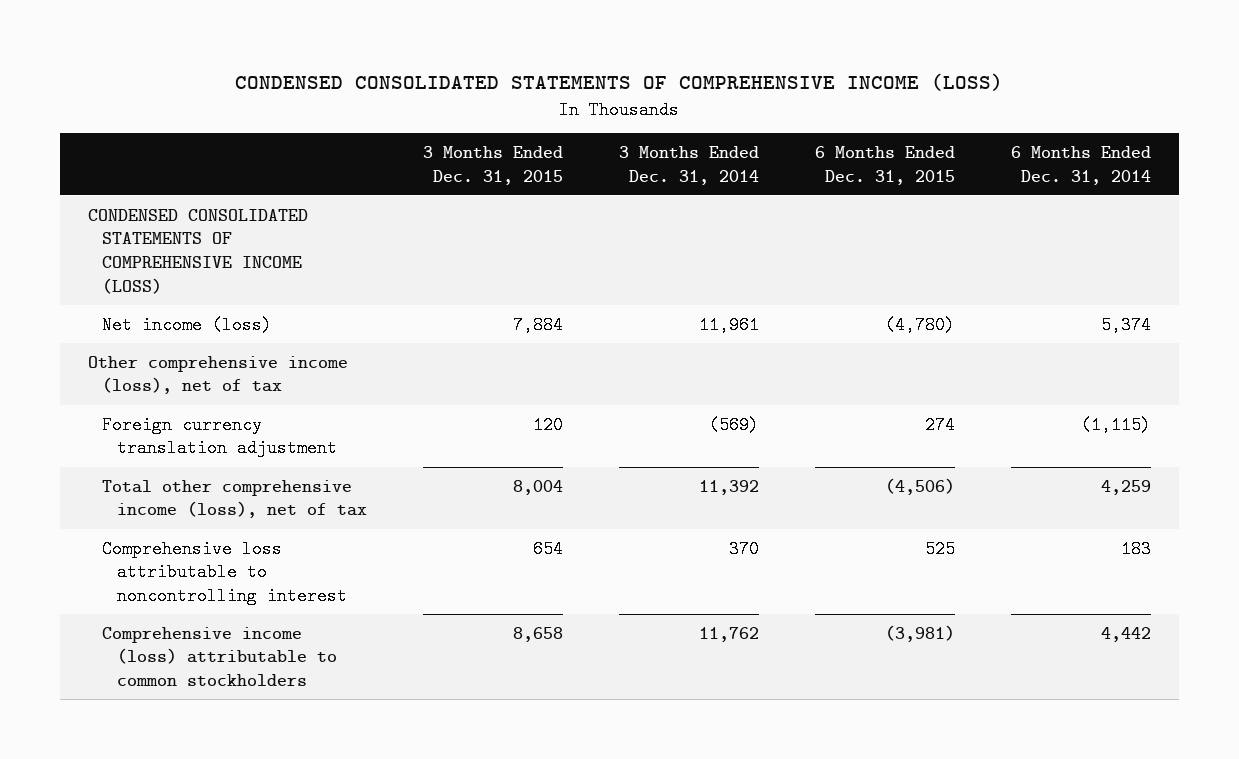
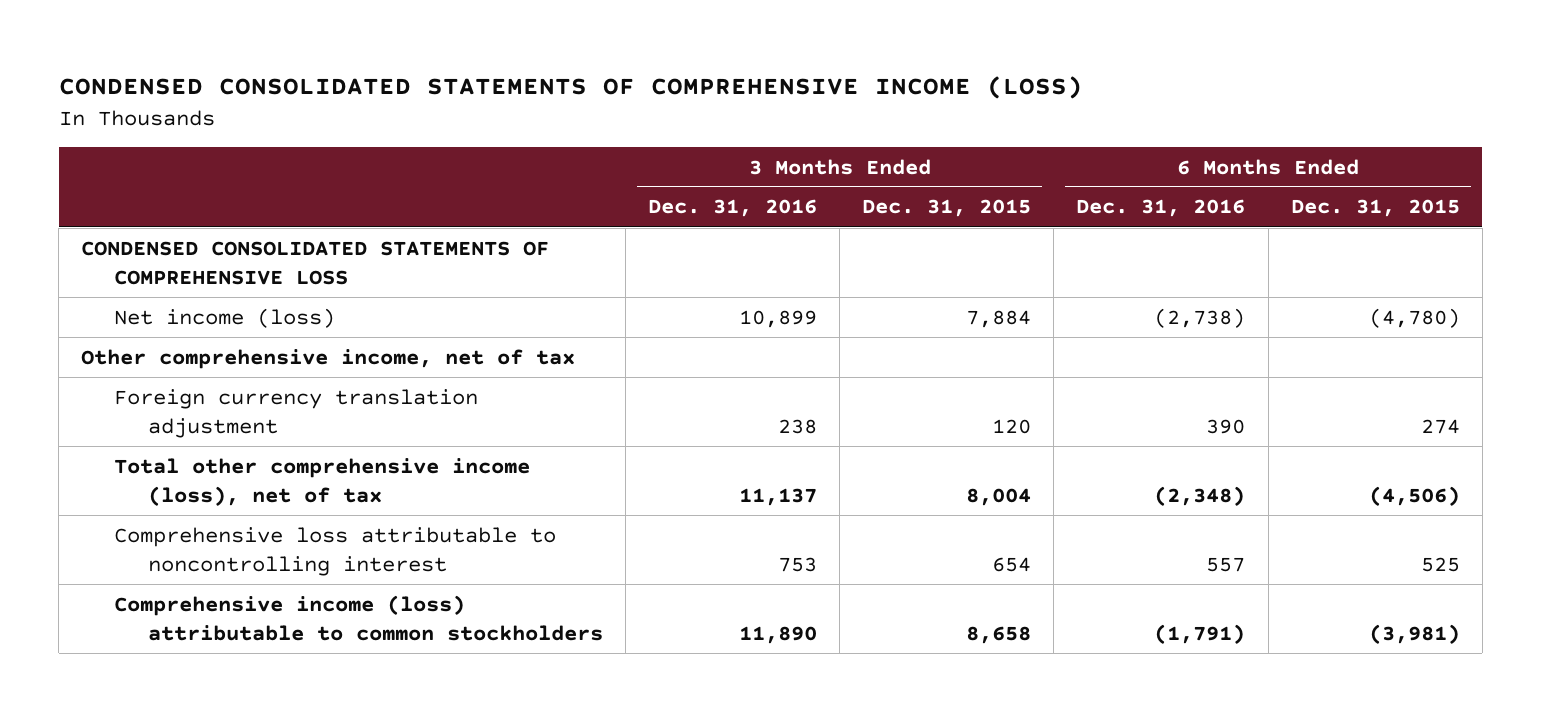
[618,145,759,185] 3 Months Ended Dec. 31, 2014 -> none
[1010,145,1151,185] 6 Months Ended Dec. 31, 2014 -> none
none -> [647,199,817,218] Dec. 31, 2016
none -> [1076,199,1246,218] Dec. 31, 2016
[87,208,308,294] CONDENSED CONSOLIDATED STATEMENTS OF COMPREHENSIVE INCOME (LOSS) -> [81,240,550,285] CONDENSED CONSOLIDATED STATEMENTS OF COMPREHENSIVE LOSS
[87,355,348,395] Other comprehensive income (loss), net of tax -> [81,348,576,369] Other comprehensive income, net of tax

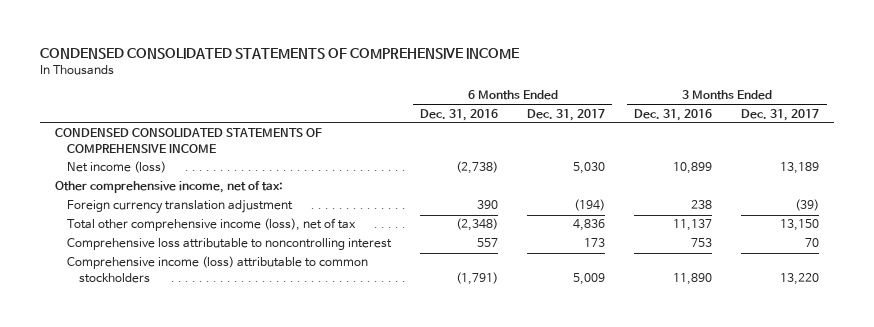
[58,75,1083,99] CONDENSED CONSOLIDATED STATEMENTS OF COMPREHENSIVE INCOME (LOSS) -> [40,48,520,60] CONDENSED CONSOLIDATED STATEMENTS OF COMPREHENSIVE INCOME
[862,199,1032,218] Dec. 31, 2015 -> none
[1290,199,1460,218] Dec. 31, 2015 -> none
none -> [527,108,606,121] Dec. 31, 2017
none -> [741,108,820,121] Dec. 31, 2017
[81,240,550,285] CONDENSED CONSOLIDATED STATEMENTS OF COMPREHENSIVE LOSS -> [54,128,322,153] CONDENSED CONSOLIDATED STATEMENTS OF COMPREHENSIVE INCOME
[81,348,576,369] Other comprehensive income, net of tax -> [54,181,283,194] Other comprehensive income, net of tax:

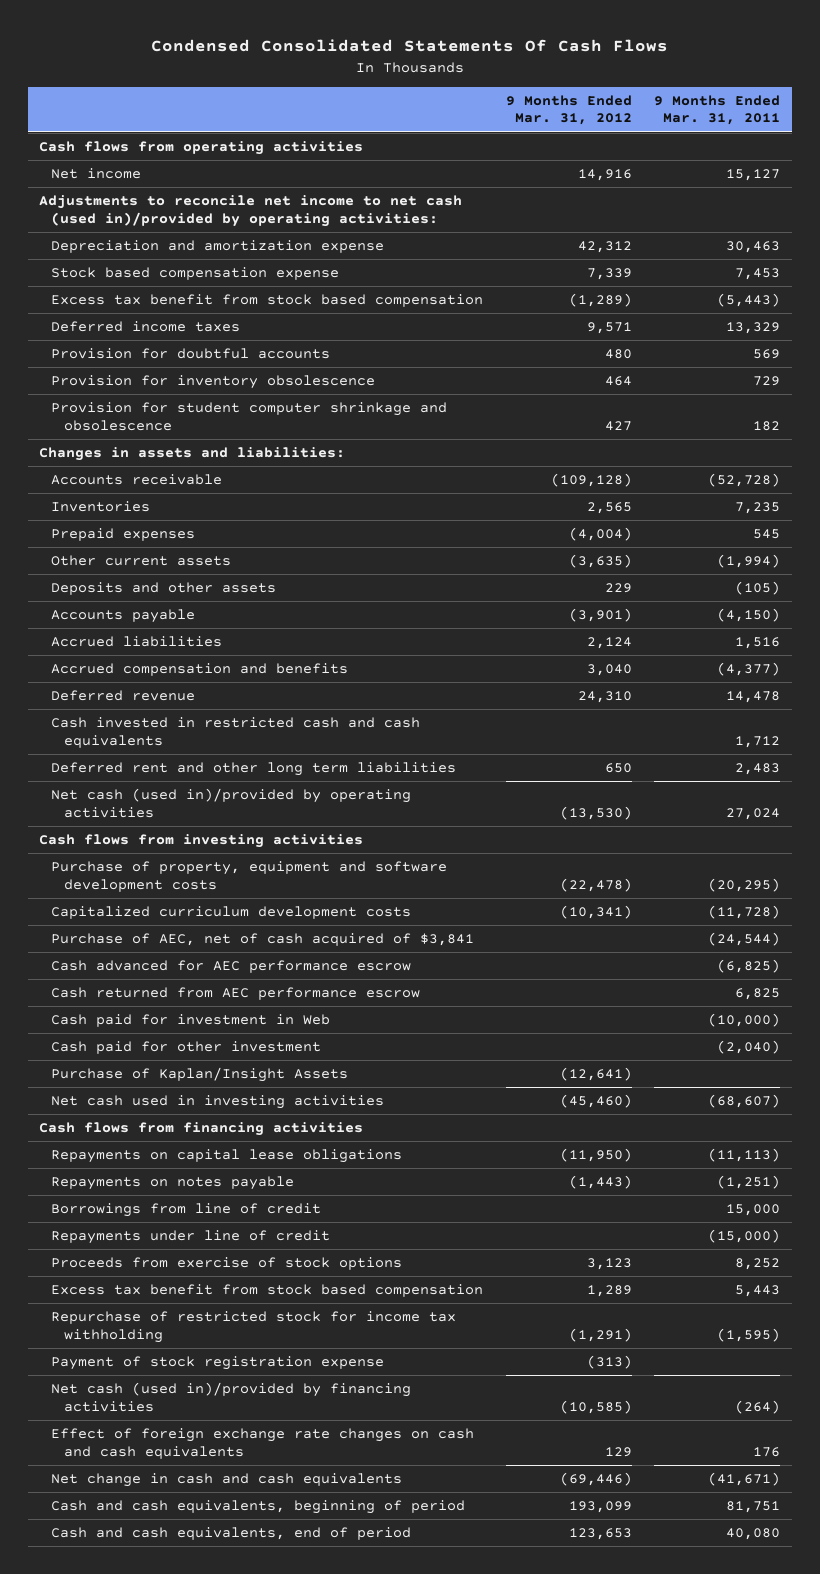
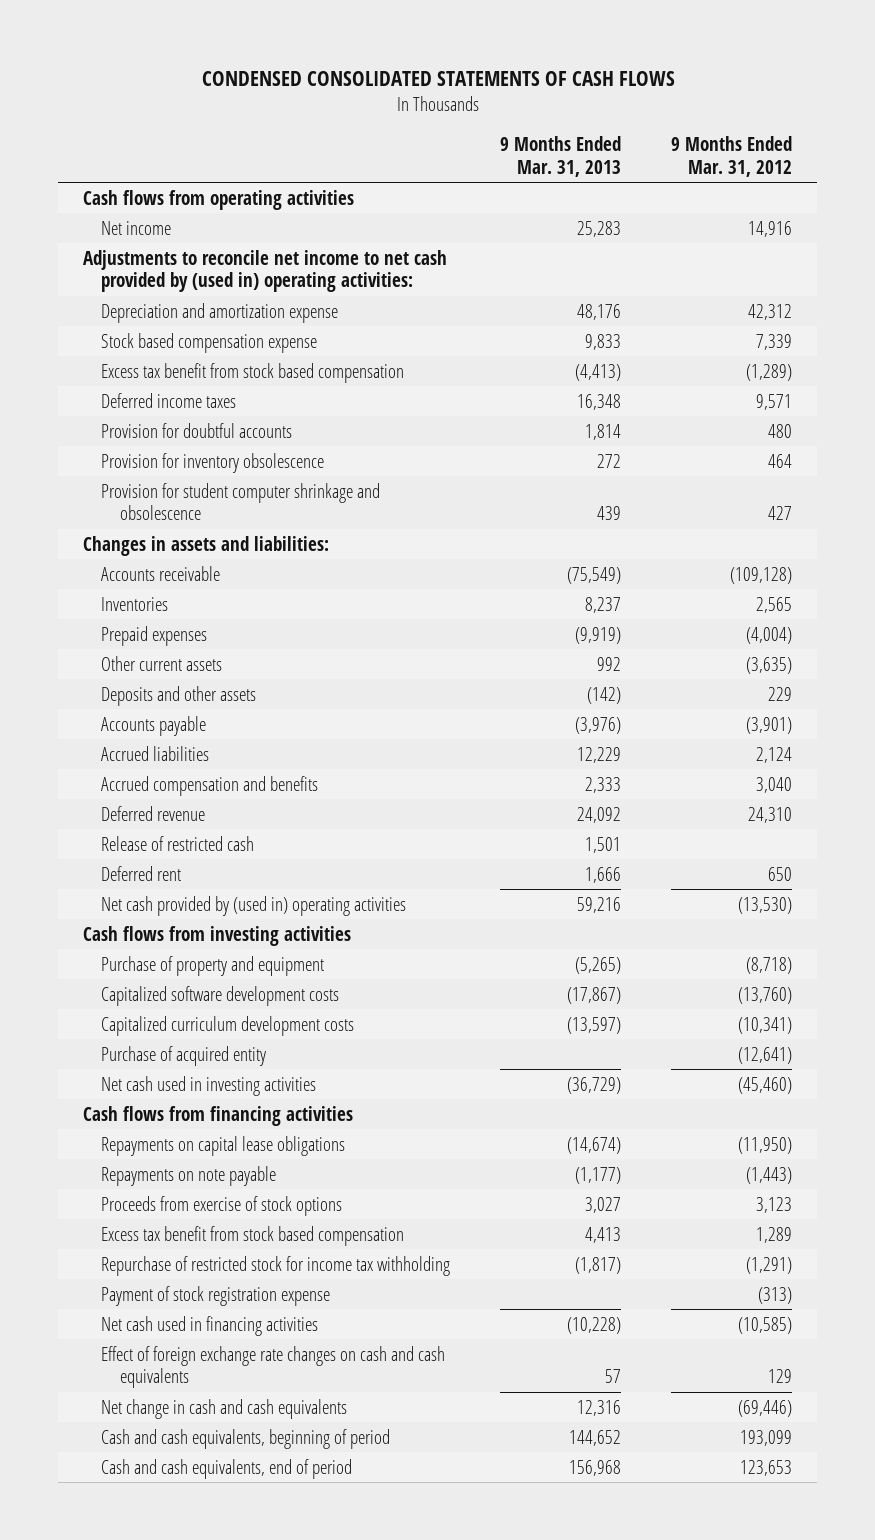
[150,39,668,53] Condensed Consolidated Statements Of Cash Flows -> [201,71,675,87] CONDENSED CONSOLIDATED STATEMENTS OF CASH FLOWS
[654,94,781,126] 9 Months Ended Mar. 31, 2011 -> none
none -> [500,136,622,177] 9 Months Ended Mar. 31, 2013
[39,195,463,227] Adjustments to reconcile net income to net cash (used in)/provided by operating activities: -> [82,249,447,293] Adjustments to reconcile net income to net cash provided by (used in) operating activities:
[51,717,421,748] Cash invested in restricted cash and cash equivalents -> [101,835,255,851] Release of restricted cash
[51,762,457,777] Deferred rent and other long term liabilities -> [101,865,182,881] Deferred rent
[51,788,412,818] Net cash (used in)/provided by operating activities -> [101,895,407,916] Net cash provided by (used in) operating activities
[51,861,448,892] Purchase of property, equipment and software development costs -> [101,955,325,976] Purchase of property and equipment
[559,877,632,892] (22,478) -> [746,956,793,974] (8,718)
none -> [101,985,340,1006] Capitalized software development costs
[51,933,475,947] Purchase of AEC, net of cash acquired of $3,841 -> none
[51,960,412,974] Cash advanced for AEC performance escrow -> none
[51,987,421,1001] Cash returned from AEC performance escrow -> none
[51,1014,331,1028] Cash paid for investment in Web -> none
[51,1041,322,1055] Cash paid for other investment -> none
[51,1067,349,1083] Purchase of Kaplan/Insight Assets -> [101,1045,267,1066] Purchase of acquired entity
[51,1203,322,1218] Borrowings from line of credit -> none
[51,1230,331,1245] Repayments under line of credit -> none
[51,1176,295,1191] Repayments on notes payable -> [101,1165,277,1186] Repayments on note payable
[51,1382,412,1412] Net cash (used in)/provided by financing activities -> [101,1315,319,1336] Net cash used in financing activities

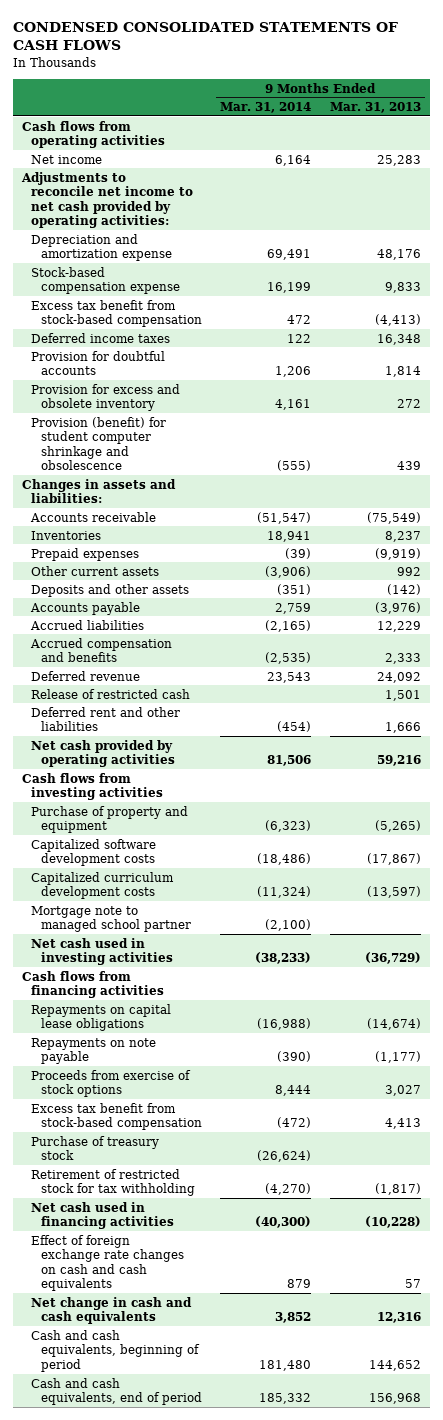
[671,136,793,177] 9 Months Ended Mar. 31, 2012 -> none
none -> [220,101,312,113] Mar. 31, 2014
[82,249,447,293] Adjustments to reconcile net income to net cash provided by (used in) operating activities: -> [20,171,194,229] Adjustments to reconcile net income to net cash provided by operating activities:
[101,332,318,353] Stock based compensation expense -> [31,266,180,295] Stock-based compensation expense
[101,362,405,383] Excess tax benefit from stock based compensation -> [31,299,202,328] Excess tax benefit from stock-based compensation
[101,452,325,473] Provision for inventory obsolescence -> [31,383,181,412] Provision for excess and obsolete inventory
[101,482,381,521] Provision for student computer shrinkage and obsolescence -> [31,416,167,471] Provision (benefit) for student computer shrinkage and obsolescence
[101,865,182,881] Deferred rent -> [31,706,181,732] Deferred rent and other liabilities
[101,895,407,916] Net cash provided by (used in) operating activities -> [31,739,175,768] Net cash provided by operating activities
[101,1045,267,1066] Purchase of acquired entity -> none
none -> [31,905,191,933] Mortgage note to managed school partner
[101,1285,331,1306] Payment of stock registration expense -> none
[101,1225,405,1246] Excess tax benefit from stock based compensation -> [31,1102,202,1131] Excess tax benefit from stock-based compensation
none -> [31,1135,160,1161] Purchase of treasury stock
[101,1255,451,1276] Repurchase of restricted stock for income tax withholding -> [31,1168,195,1197] Retirement of restricted stock for tax withholding

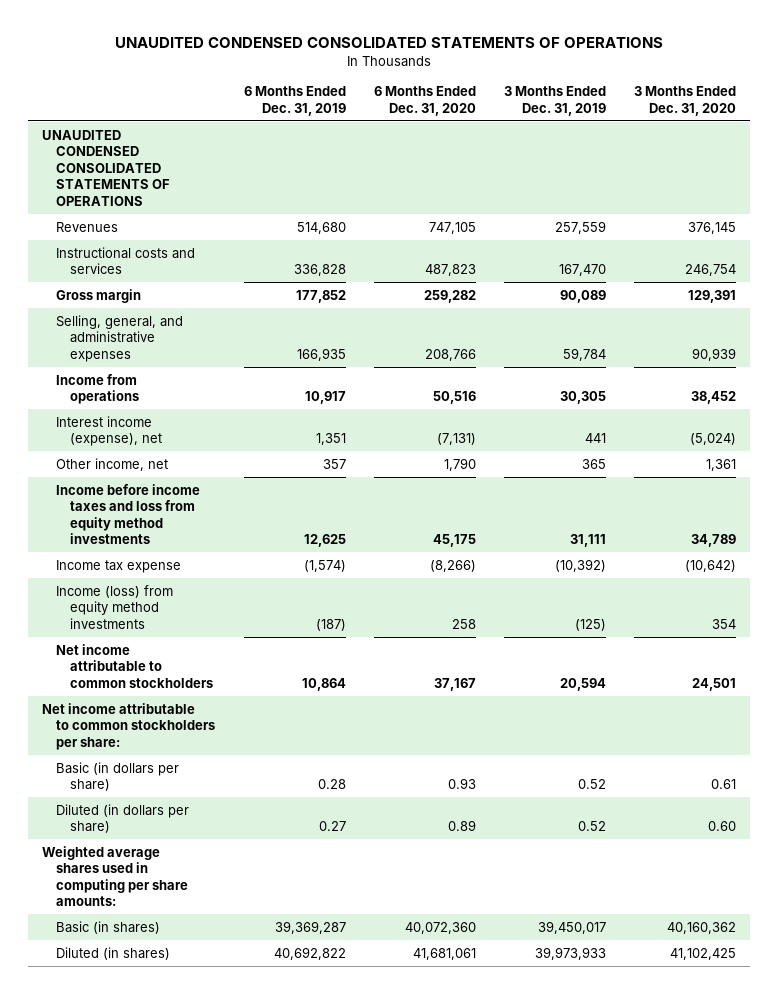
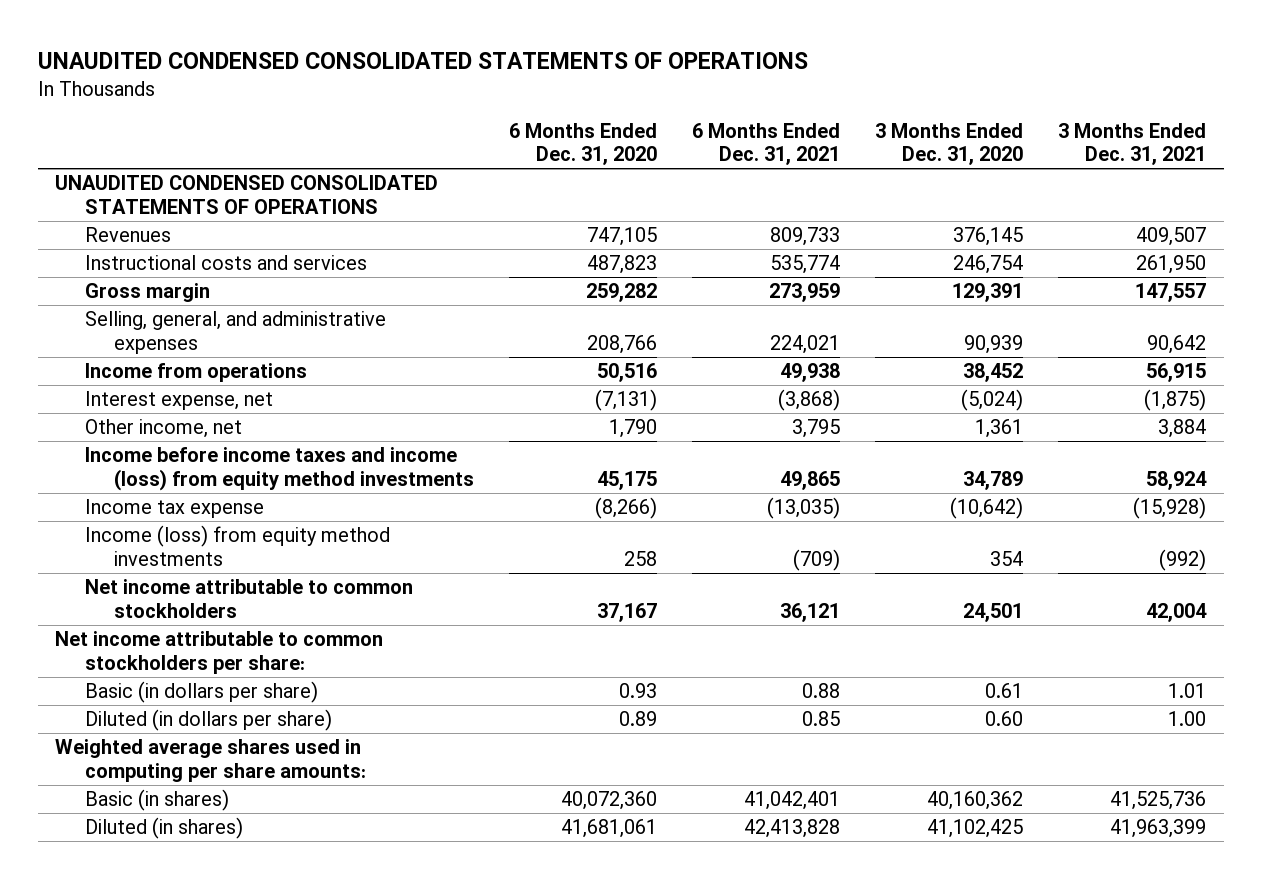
[243,86,346,116] 6 Months Ended Dec. 31, 2019 -> none
[504,86,607,116] 3 Months Ended Dec. 31, 2019 -> none
none -> [692,122,841,166] 6 Months Ended Dec. 31, 2021
none -> [1058,122,1207,166] 3 Months Ended Dec. 31, 2021
[56,415,163,447] Interest income (expense), net -> [84,391,273,411] Interest expense, net
[56,483,201,545] Income before income taxes and loss from equity method investments -> [84,447,475,491] Income before income taxes and income (loss) from equity method investments

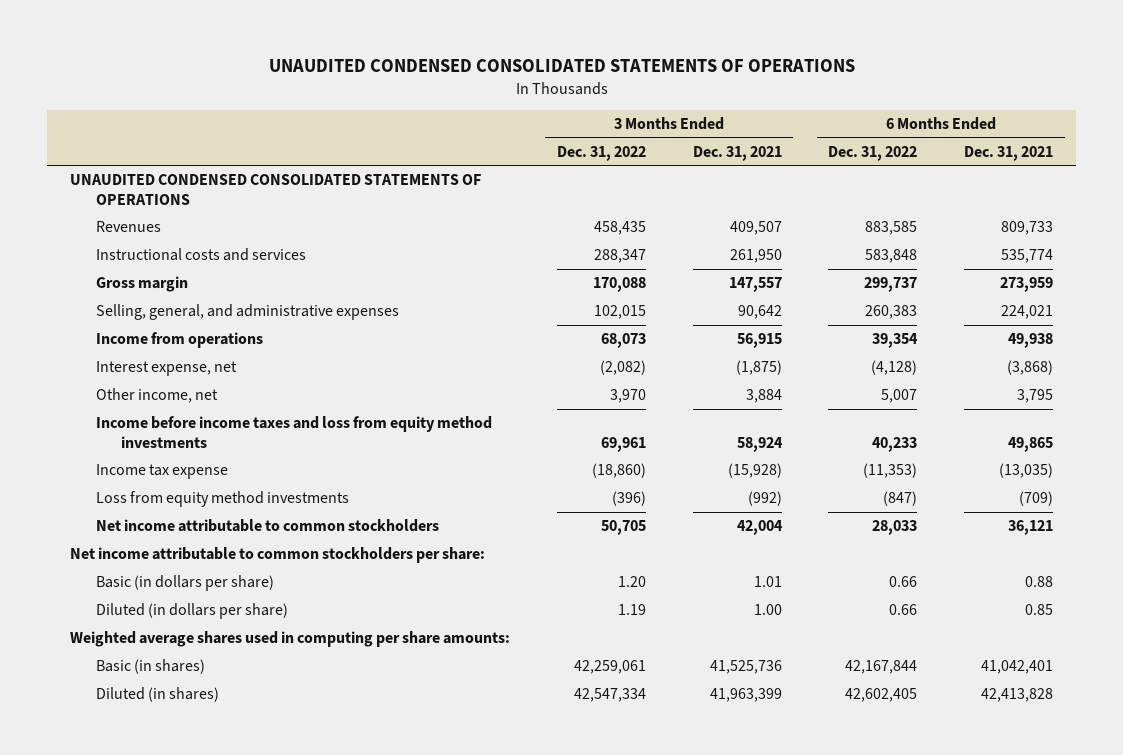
[509,122,658,166] 6 Months Ended Dec. 31, 2020 -> none
[875,122,1024,166] 3 Months Ended Dec. 31, 2020 -> none
none -> [556,145,646,161] Dec. 31, 2022
none -> [828,145,918,161] Dec. 31, 2022
[84,447,475,491] Income before income taxes and income (loss) from equity method investments -> [95,416,492,448] Income before income taxes and loss from equity method investments
[84,525,390,566] Income (loss) from equity method investments -> [95,491,349,508] Loss from equity method investments

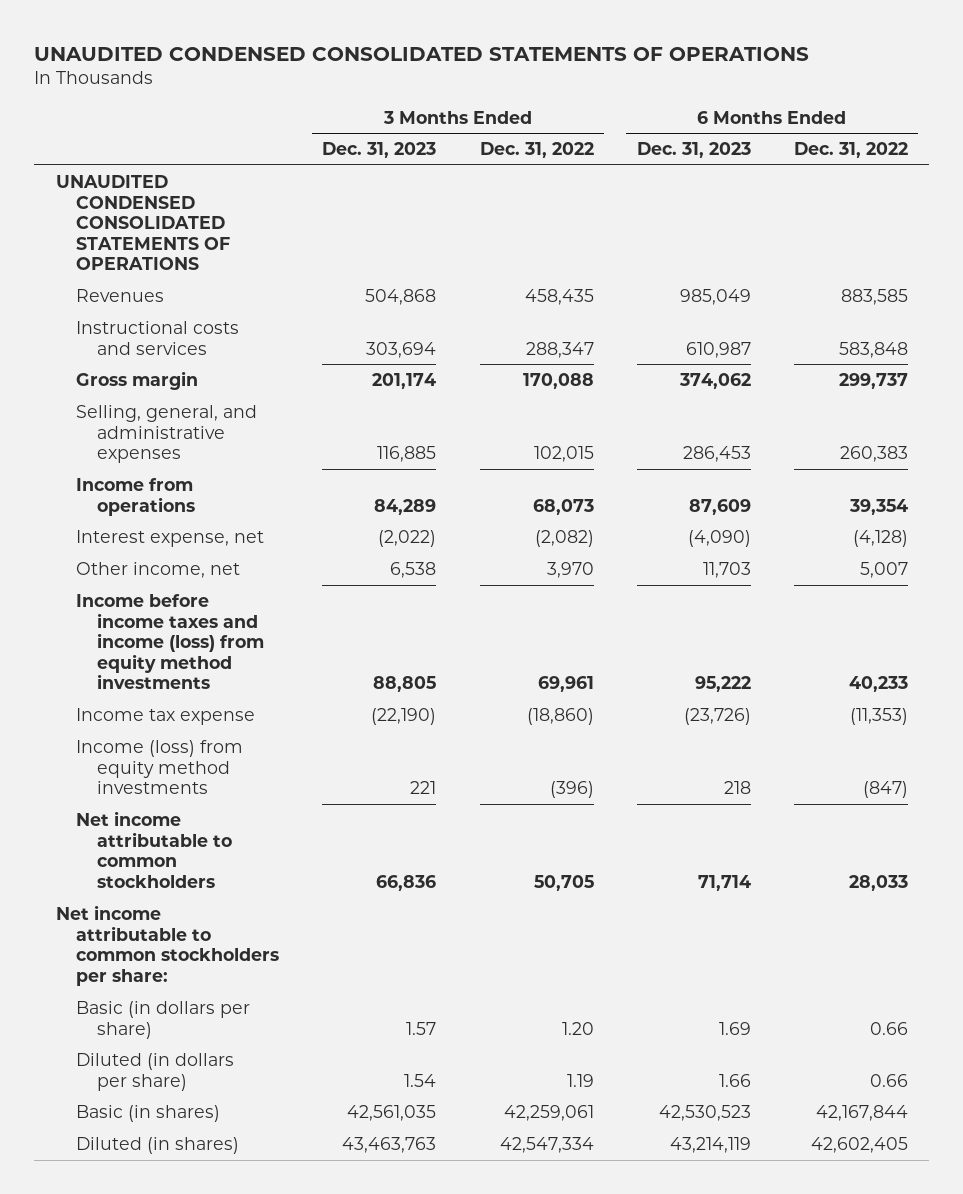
[692,145,782,161] Dec. 31, 2021 -> none
[964,145,1054,161] Dec. 31, 2021 -> none
none -> [322,142,437,159] Dec. 31, 2023
none -> [636,142,751,159] Dec. 31, 2023
[95,416,492,448] Income before income taxes and loss from equity method investments -> [76,593,265,690] Income before income taxes and income (loss) from equity method investments
[95,491,349,508] Loss from equity method investments -> [76,739,244,795] Income (loss) from equity method investments
[70,631,511,648] Weighted average shares used in computing per share amounts: -> none

